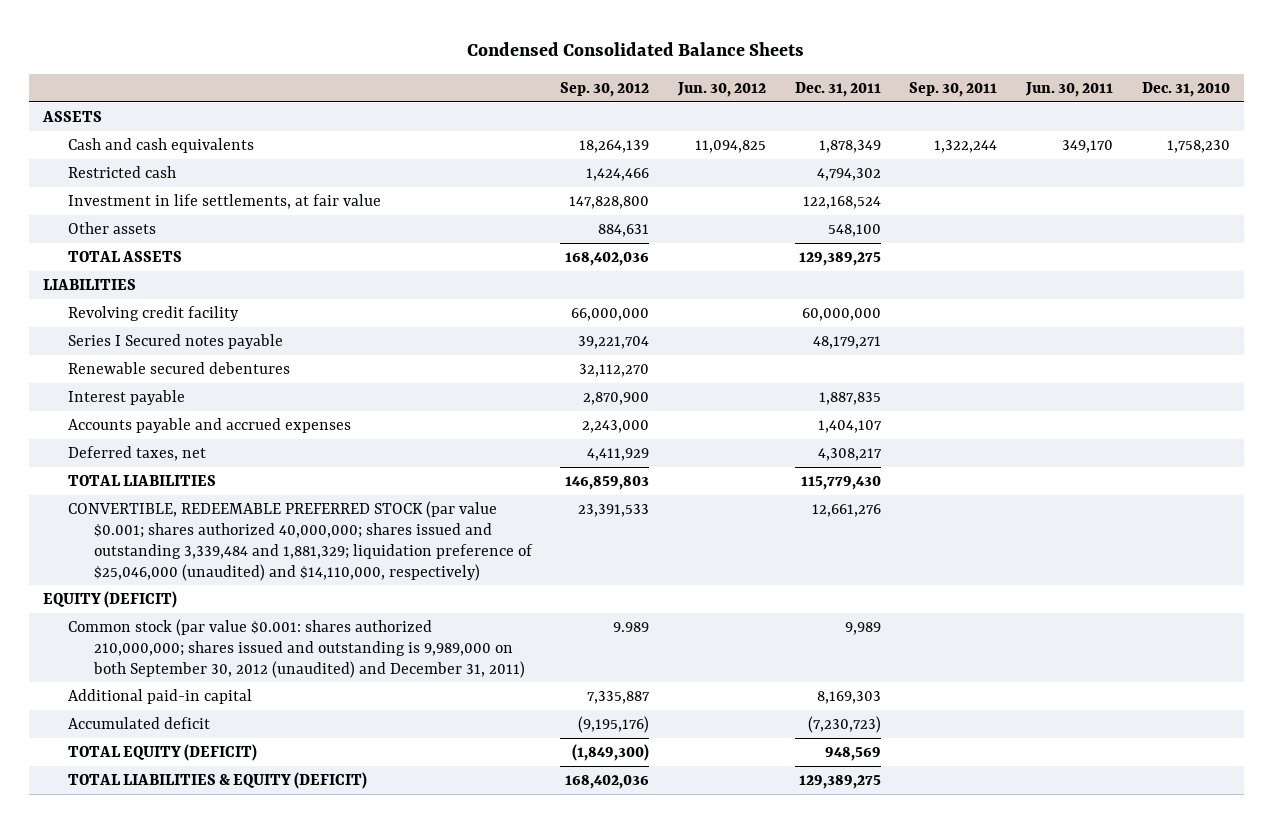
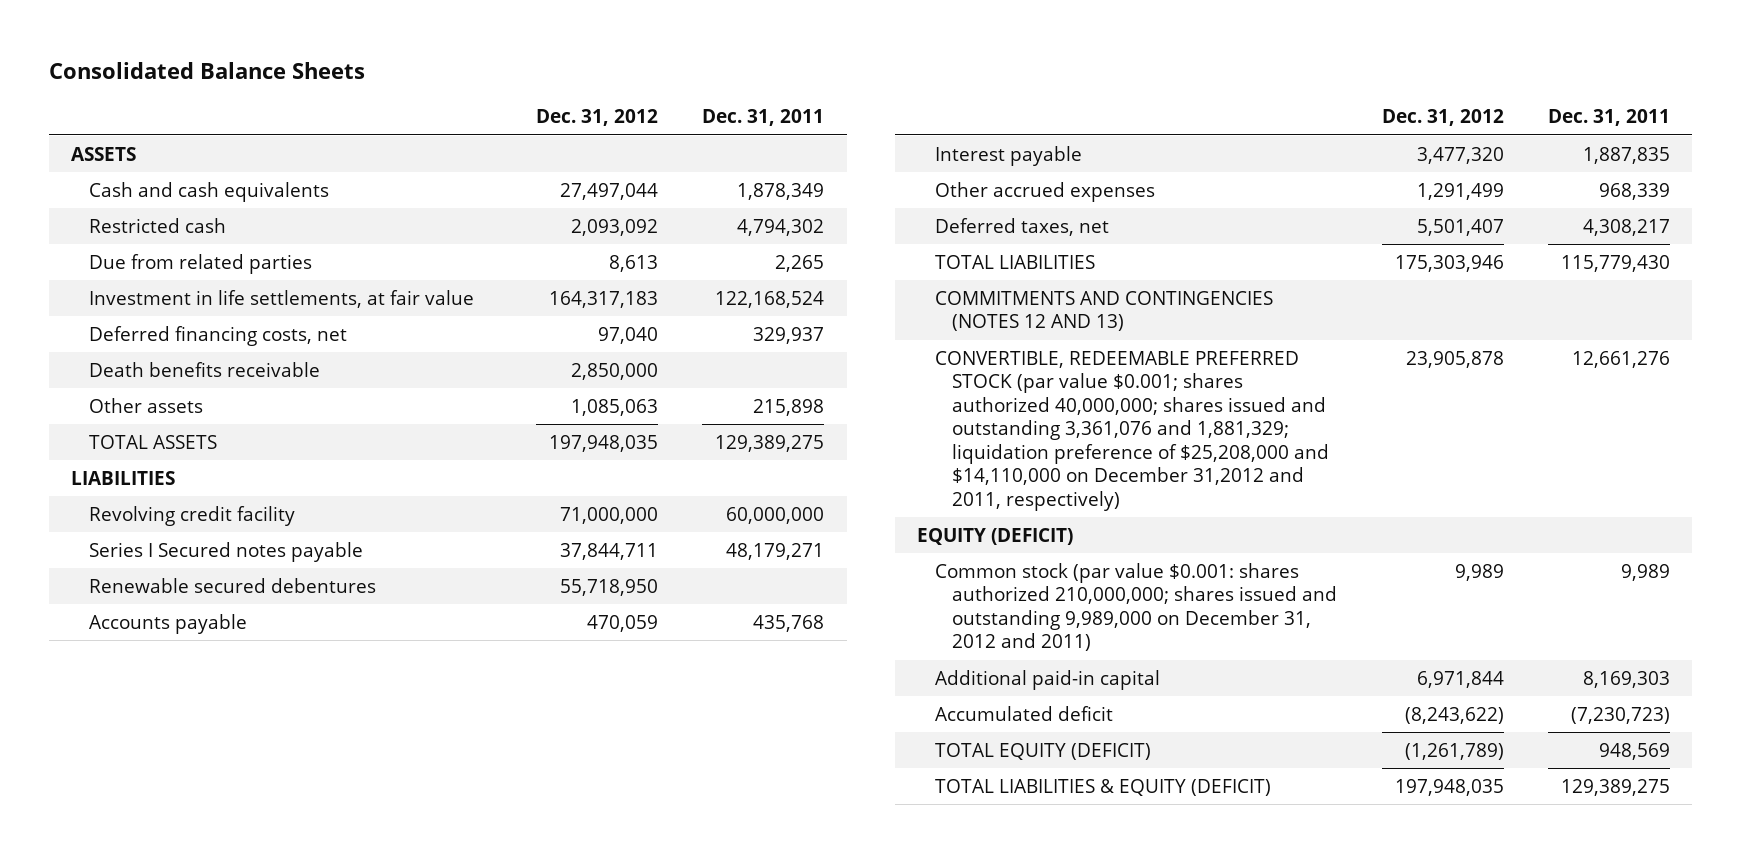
[467,42,805,57] Condensed Consolidated Balance Sheets -> [49,61,366,79] Consolidated Balance Sheets
[560,82,650,98] Sep. 30, 2012 -> none
[677,82,767,98] Jun. 30, 2012 -> none
[909,82,998,98] Sep. 30, 2011 -> none
[1025,82,1114,98] Jun. 30, 2011 -> none
[1141,82,1230,98] Dec. 31, 2010 -> none
none -> [535,109,658,127] Dec. 31, 2012
none -> [88,254,312,275] Due from related parties
none -> [88,326,347,347] Deferred financing costs, net
none -> [88,362,320,378] Death benefits receivable
[827,223,881,237] 548,100 -> [753,399,825,417] 215,898
none -> [88,614,247,635] Accounts payable
[68,417,352,433] Accounts payable and accrued expenses -> none
none -> [934,182,1155,203] Other accrued expenses
none -> [934,291,1273,332] COMMITMENTS AND CONTINGENCIES (NOTES 12 AND 13)
[68,500,533,581] CONVERTIBLE, REDEEMABLE PREFERRED STOCK (par value $0.001; shares authorized 40,000,000; shares issued and outstanding 3,339,484 and 1,881,329; liquidation preference of $25,046,000 (unaudited) and $14,110,000, respectively) -> [934,351,1330,511] CONVERTIBLE, REDEEMABLE PREFERRED STOCK (par value $0.001; shares authorized 40,000,000; shares issued and outstanding 3,361,076 and 1,881,329; liquidation preference of $25,208,000 and $14,110,000 on December 31,2012 and 2011, respectively)
[68,618,525,678] Common stock (par value $0.001: shares authorized 210,000,000; shares issued and outstanding is 9,989,000 on both September 30, 2012 (unaudited) and December 31, 2011) -> [934,563,1338,652] Common stock (par value $0.001: shares authorized 210,000,000; shares issued and outstanding 9,989,000 on December 31, 2012 and 2011)

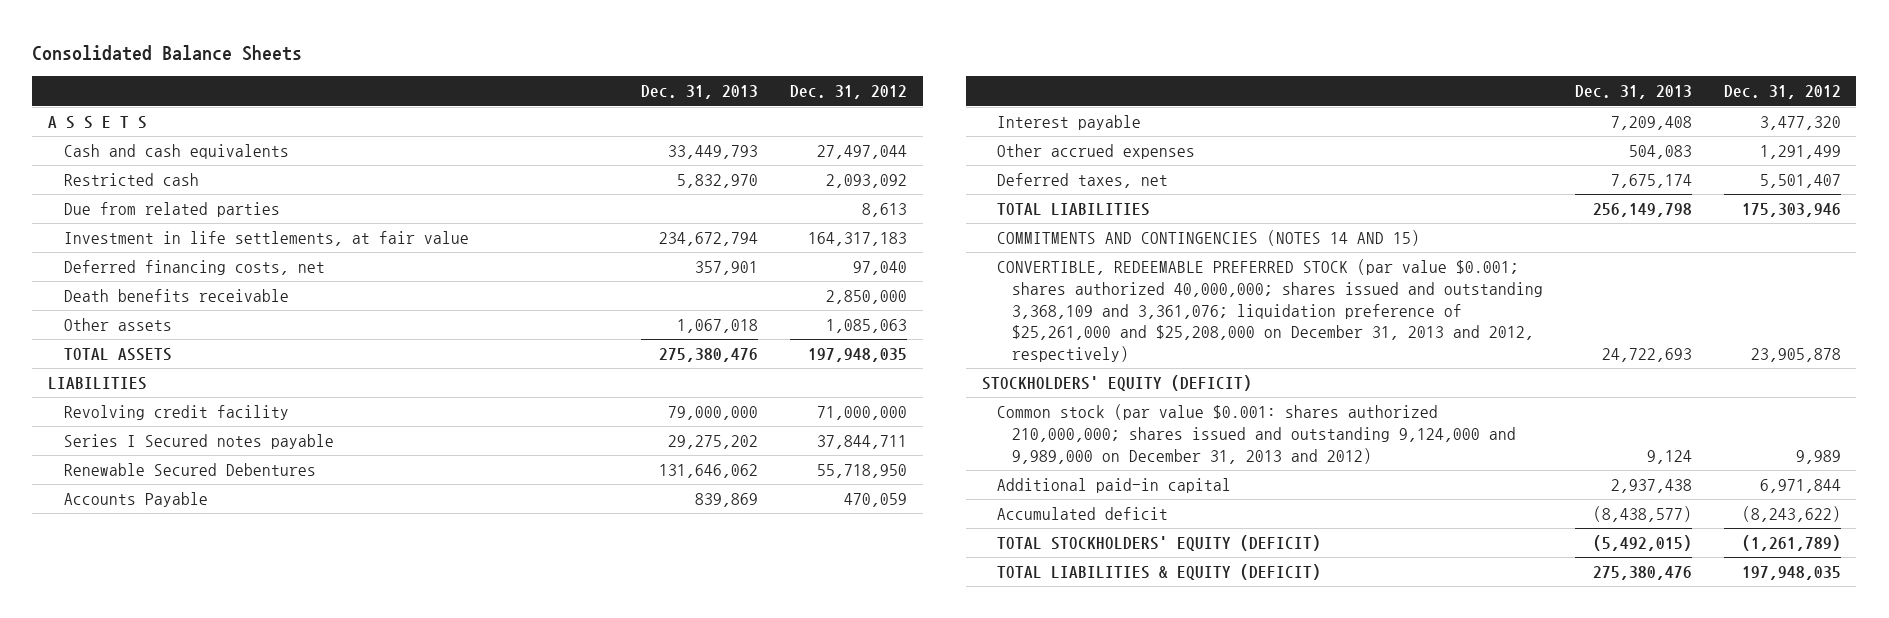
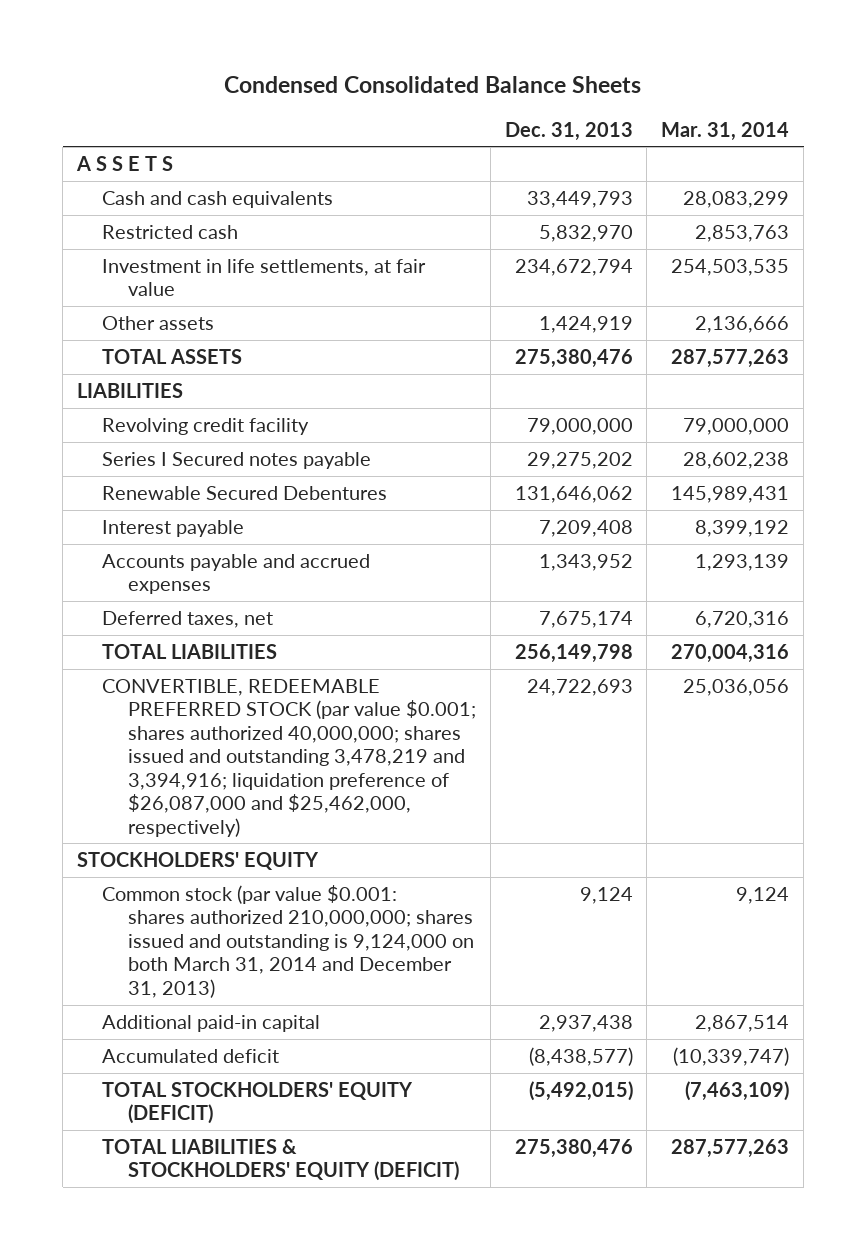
[32,45,303,62] Consolidated Balance Sheets -> [224,76,642,94] Condensed Consolidated Balance Sheets
[790,85,908,100] Dec. 31, 2012 -> none
none -> [661,121,790,141] Mar. 31, 2014
[63,202,280,218] Due from related parties -> none
[63,260,325,276] Deferred financing costs, net -> none
[63,289,289,303] Death benefits receivable -> none
[677,319,759,334] 1,067,018 -> [538,315,633,333] 1,424,919
[63,492,208,508] Accounts Payable -> none
[996,144,1195,160] Other accrued expenses -> none
none -> [102,553,371,595] Accounts payable and accrued expenses
[996,230,1420,247] COMMITMENTS AND CONTINGENCIES (NOTES 14 AND 15) -> none
[996,259,1544,362] CONVERTIBLE, REDEEMABLE PREFERRED STOCK (par value $0.001; shares authorized 40,000,000; shares issued and outstanding 3,368,109 and 3,361,076; liquidation preference of $25,261,000 and $25,208,000 on December 31, 2013 and 2012, respectively) -> [102,678,476,837] CONVERTIBLE, REDEEMABLE PREFERRED STOCK (par value $0.001; shares authorized 40,000,000; shares issued and outstanding 3,478,219 and 3,394,916; liquidation preference of $26,087,000 and $25,462,000, respectively)
[981,375,1252,392] STOCKHOLDERS' EQUITY (DEFICIT) -> [77,851,320,870] STOCKHOLDERS' EQUITY
[996,404,1517,464] Common stock (par value $0.001: shares authorized 210,000,000; shares issued and outstanding 9,124,000 and 9,989,000 on December 31, 2013 and 2012) -> [102,884,474,998] Common stock (par value $0.001: shares authorized 210,000,000; shares issued and outstanding is 9,124,000 on both March 31, 2014 and December 31, 2013)
[996,564,1321,581] TOTAL LIABILITIES & EQUITY (DEFICIT) -> [102,1138,459,1182] TOTAL LIABILITIES & STOCKHOLDERS' EQUITY (DEFICIT)

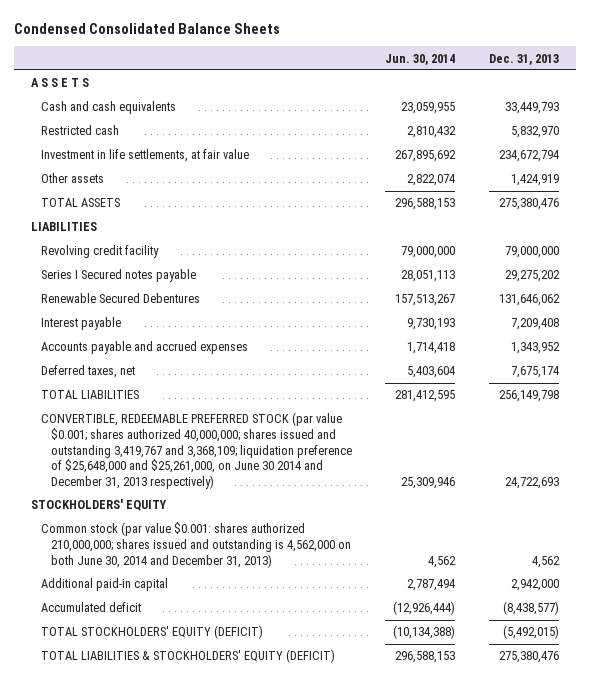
[661,121,790,141] Mar. 31, 2014 -> none
none -> [385,53,456,65] Jun. 30, 2014
[102,678,476,837] CONVERTIBLE, REDEEMABLE PREFERRED STOCK (par value $0.001; shares authorized 40,000,000; shares issued and outstanding 3,478,219 and 3,394,916; liquidation preference of $26,087,000 and $25,462,000, respectively) -> [40,412,352,489] CONVERTIBLE, REDEEMABLE PREFERRED STOCK (par value $0.001; shares authorized 40,000,000; shares issued and outstanding 3,419,767 and 3,368,109; liquidation preference of $25,648,000 and $25,261,000, on June 30 2014 and December 31, 2013 respectively)
[102,884,474,998] Common stock (par value $0.001: shares authorized 210,000,000; shares issued and outstanding is 9,124,000 on both March 31, 2014 and December 31, 2013) -> [40,522,351,568] Common stock (par value $0.001: shares authorized 210,000,000; shares issued and outstanding is 4,562,000 on both June 30, 2014 and December 31, 2013)
[579,886,633,904] 9,124 -> [531,555,560,568] 4,562
[538,1014,633,1032] 2,937,438 -> [510,579,559,592] 2,942,000

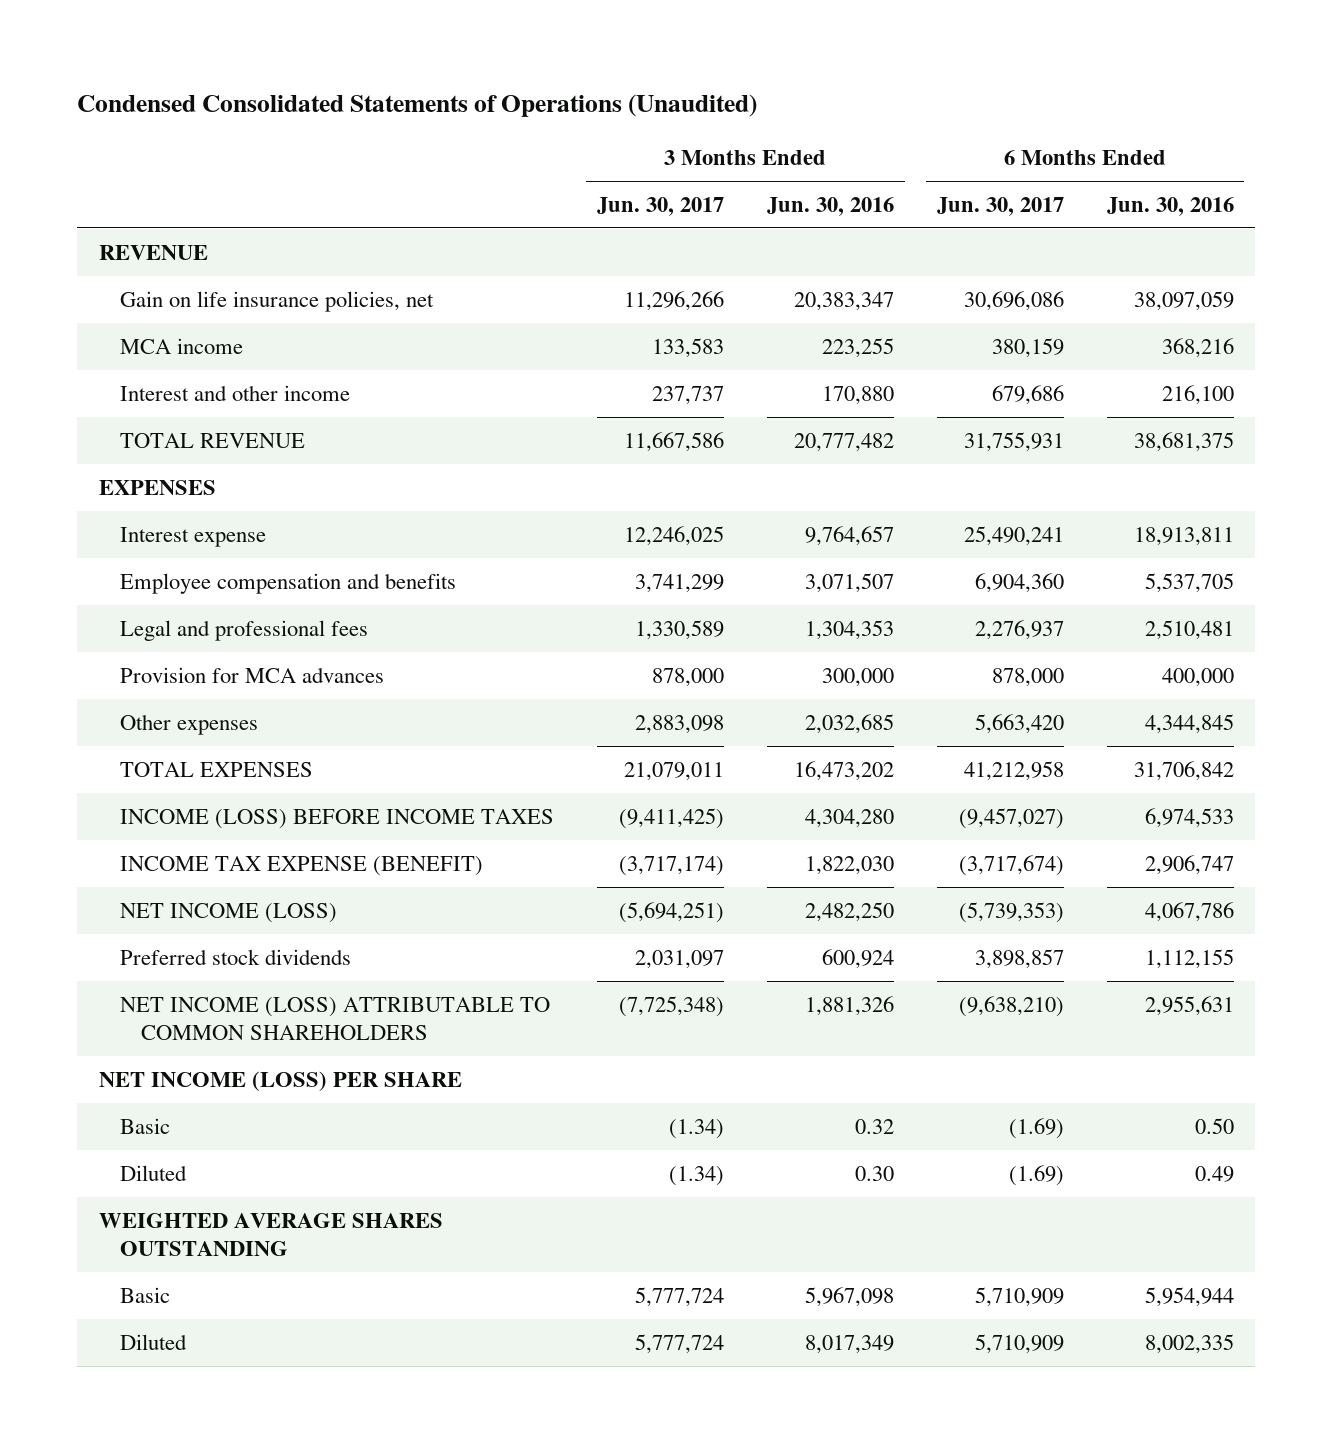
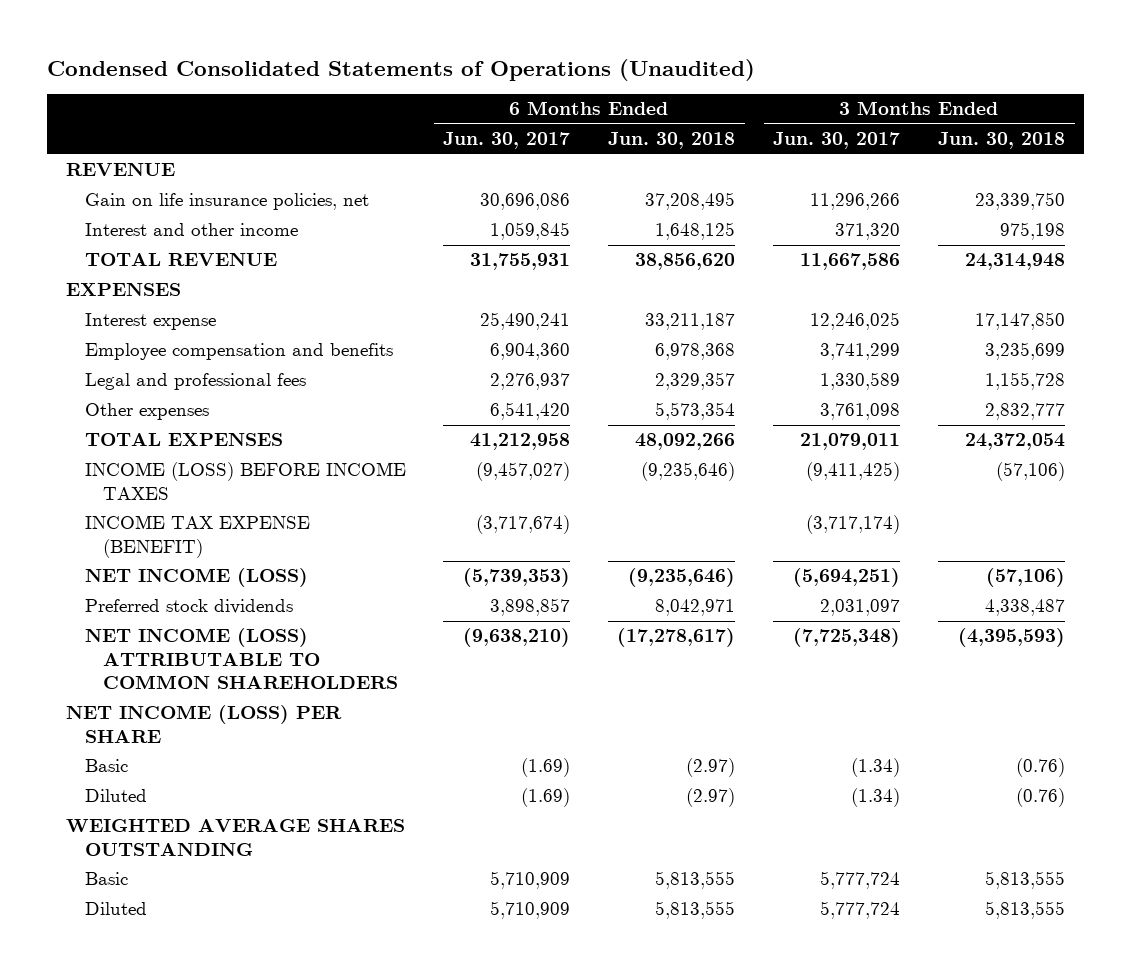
[766,196,894,216] Jun. 30, 2016 -> none
[1106,196,1234,216] Jun. 30, 2016 -> none
none -> [608,132,736,150] Jun. 30, 2018
none -> [938,132,1066,150] Jun. 30, 2018
[120,384,351,401] Interest and other income -> none
[120,337,244,354] MCA income -> [84,223,298,237] Interest and other income
[652,337,725,358] 133,583 -> [835,223,901,241] 371,320
[991,337,1064,358] 380,159 -> [490,222,571,241] 1,059,845
[120,666,385,683] Provision for MCA advances -> none
[635,714,725,734] 2,883,098 -> [820,403,901,421] 3,761,098
[974,713,1064,734] 5,663,420 -> [490,402,571,421] 6,541,420

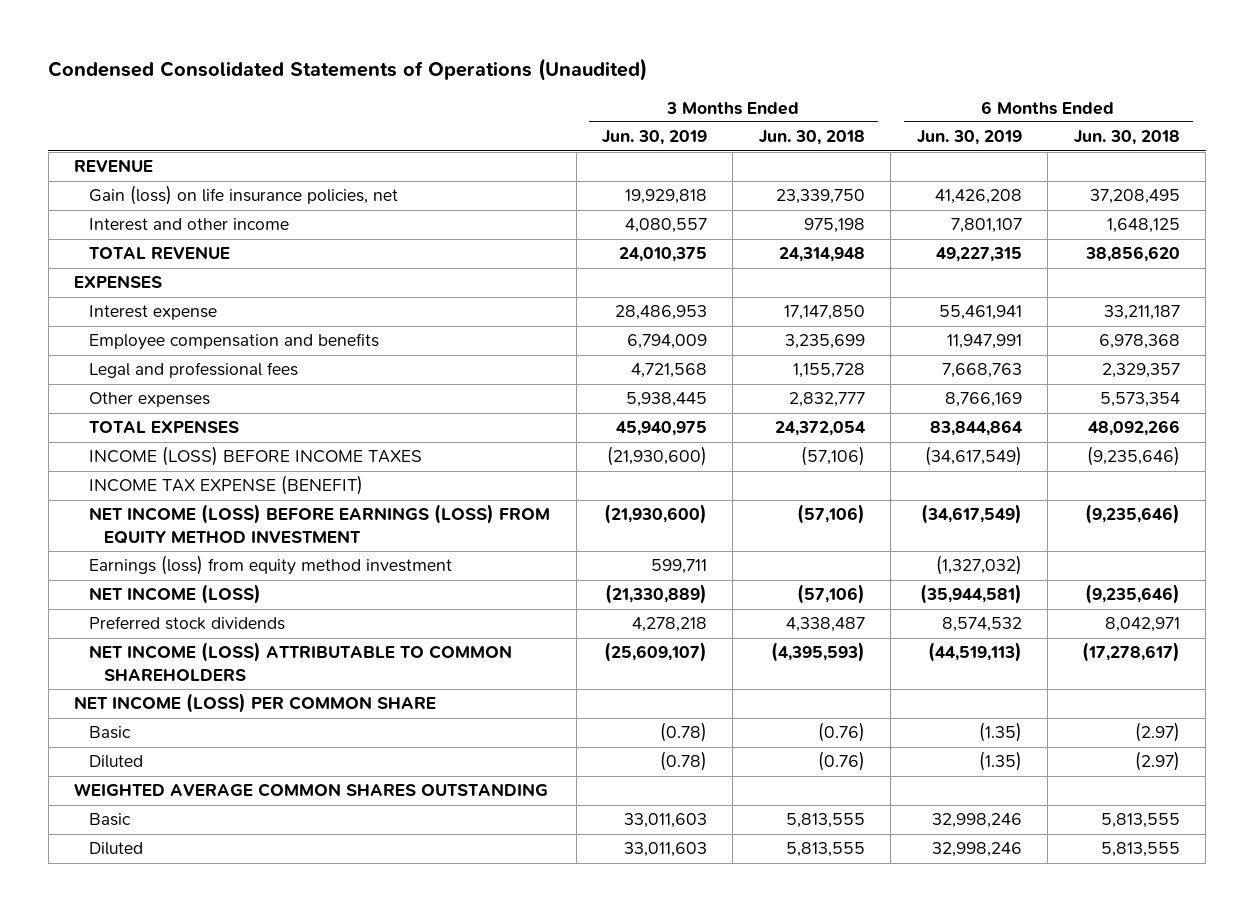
[443,132,571,150] Jun. 30, 2017 -> none
[773,132,901,150] Jun. 30, 2017 -> none
none -> [602,130,708,146] Jun. 30, 2019
none -> [916,130,1022,146] Jun. 30, 2019
[84,193,369,211] Gain on life insurance policies, net -> [89,185,399,206] Gain (loss) on life insurance policies, net
none -> [89,504,551,544] NET INCOME (LOSS) BEFORE EARNINGS (LOSS) FROM EQUITY METHOD INVESTMENT
none -> [89,555,453,576] Earnings (loss) from equity method investment
[65,705,342,743] NET INCOME (LOSS) PER SHARE -> [74,693,437,714] NET INCOME (LOSS) PER COMMON SHARE
[65,819,405,856] WEIGHTED AVERAGE SHARES OUTSTANDING -> [74,783,549,798] WEIGHTED AVERAGE COMMON SHARES OUTSTANDING

